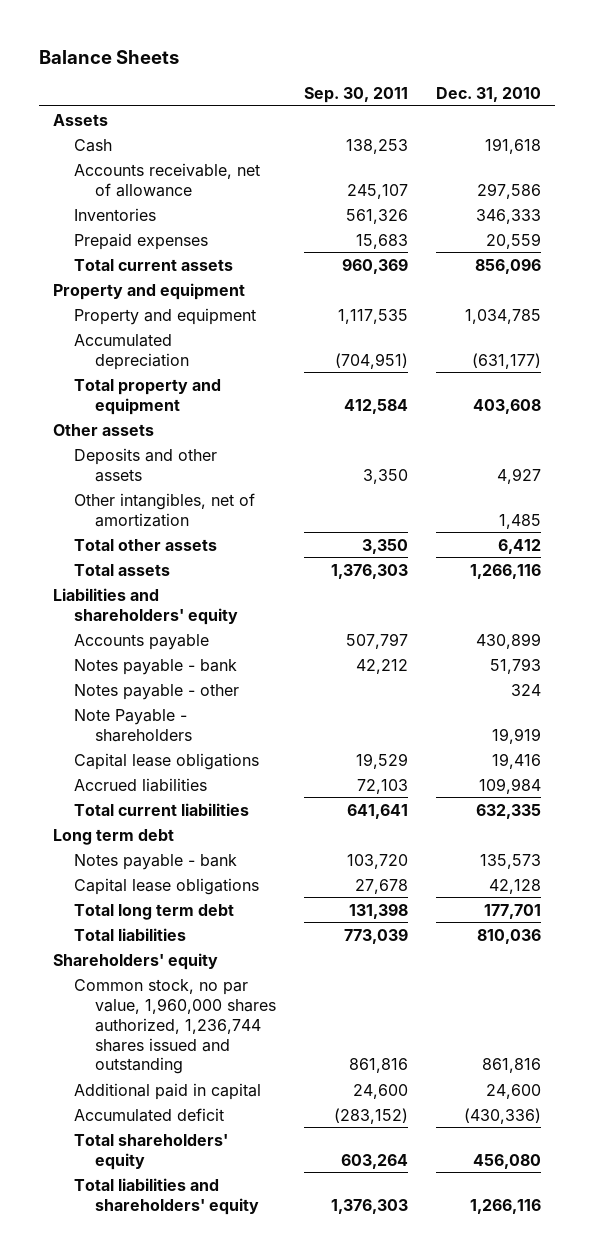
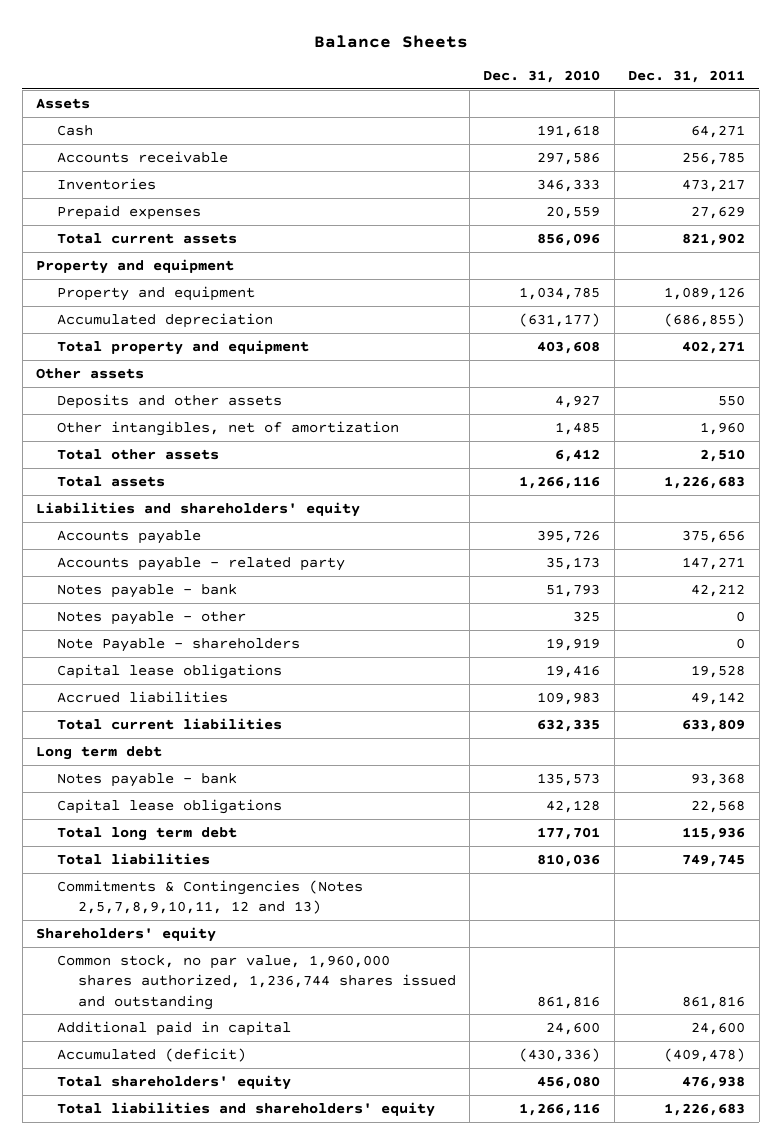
[304,86,409,103] Sep. 30, 2011 -> none
none -> [628,70,746,84] Dec. 31, 2011
[74,162,261,197] Accounts receivable, net of allowance -> [56,150,228,163] Accounts receivable
[475,632,541,649] 430,899 -> [537,529,601,543] 395,726
none -> [56,556,345,571] Accounts payable - related party
[510,683,541,696] 324 -> [573,610,601,622] 325
[478,777,541,794] 109,984 -> [537,691,601,705] 109,983
none -> [56,879,363,915] Commitments & Contingencies (Notes 2,5,7,8,9,10,11, 12 and 13)
[74,1107,225,1122] Accumulated deficit -> [56,1047,246,1062] Accumulated (deficit)

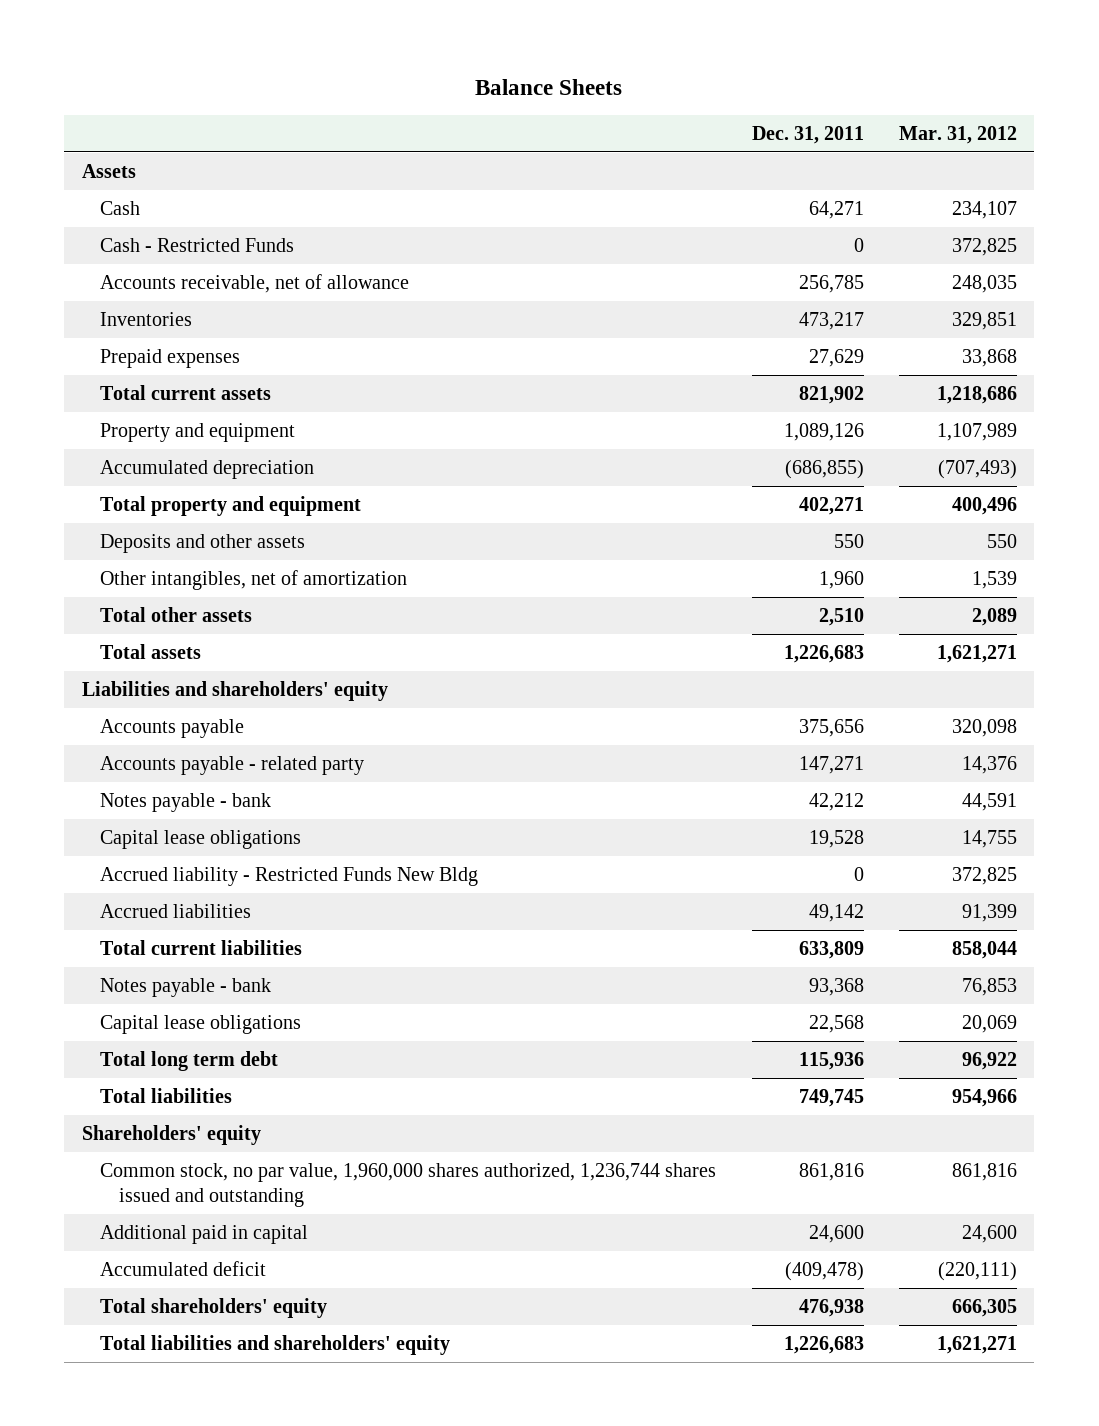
[483,70,601,84] Dec. 31, 2010 -> none
none -> [898,126,1017,145] Mar. 31, 2012
none -> [100,237,295,252] Cash - Restricted Funds
[56,150,228,163] Accounts receivable -> [100,273,410,293] Accounts receivable, net of allowance
[36,258,235,274] Property and equipment -> none
[36,367,145,379] Other assets -> none
[56,610,246,625] Notes payable - other -> none
[56,637,300,652] Note Payable - shareholders -> none
none -> [100,866,479,886] Accrued liability - Restricted Funds New Bldg
[36,745,163,760] Long term debt -> none
[56,879,363,915] Commitments & Contingencies (Notes 2,5,7,8,9,10,11, 12 and 13) -> none
[56,1047,246,1062] Accumulated (deficit) -> [100,1260,267,1276] Accumulated deficit

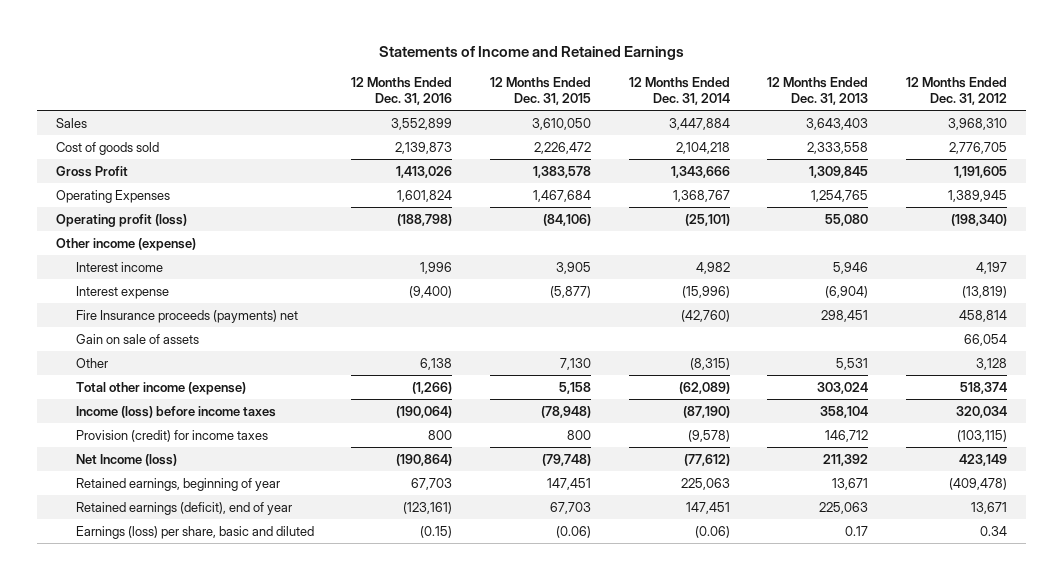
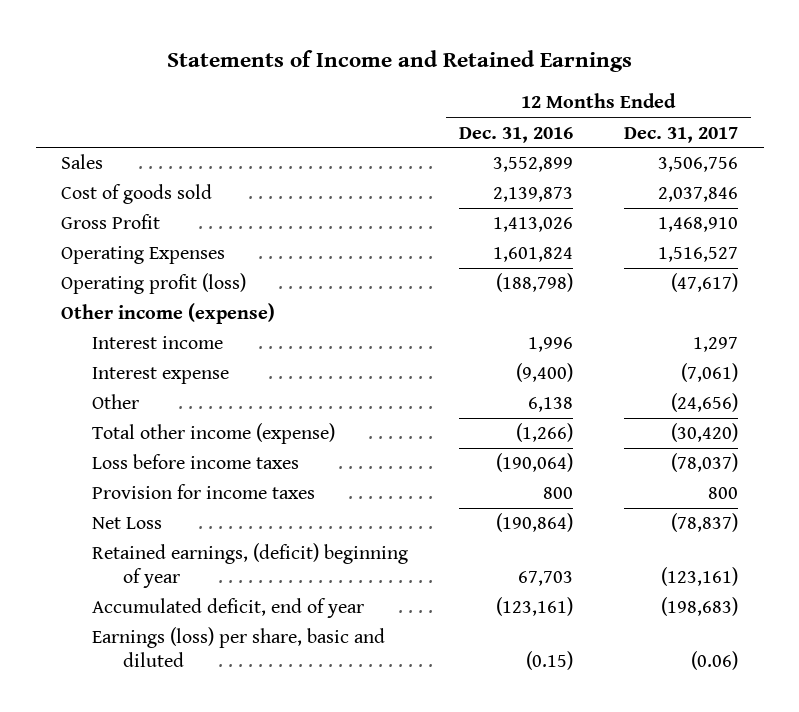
[489,77,591,106] 12 Months Ended Dec. 31, 2015 -> none
[628,77,730,106] 12 Months Ended Dec. 31, 2014 -> none
[767,77,869,106] 12 Months Ended Dec. 31, 2013 -> none
[906,77,1008,106] 12 Months Ended Dec. 31, 2012 -> none
none -> [624,126,739,143] Dec. 31, 2017
[75,309,298,323] Fire Insurance proceeds (payments) net -> none
[75,333,199,344] Gain on sale of assets -> none
[75,405,276,418] Income (loss) before income taxes -> [91,454,299,470] Loss before income taxes
[75,429,268,442] Provision (credit) for income taxes -> [91,484,315,500] Provision for income taxes
[75,453,177,466] Net Income (loss) -> [91,517,162,530] Net Loss
[75,477,280,491] Retained earnings, beginning of year -> [91,543,408,588] Retained earnings, (deficit) beginning of year
[75,501,292,515] Retained earnings (deficit), end of year -> [91,598,364,619] Accumulated deficit, end of year

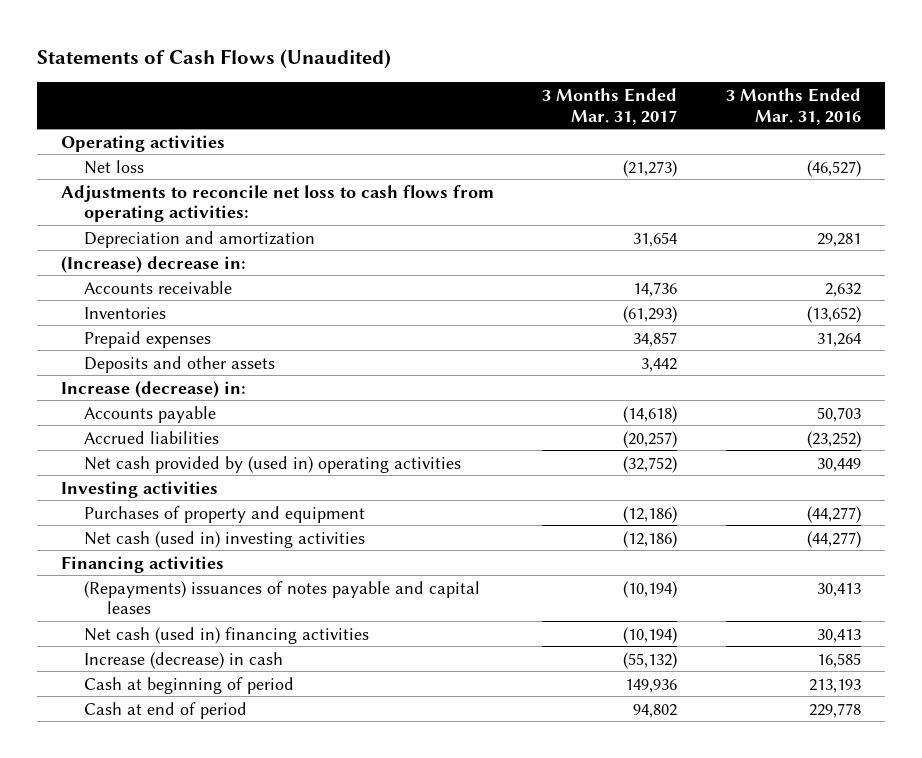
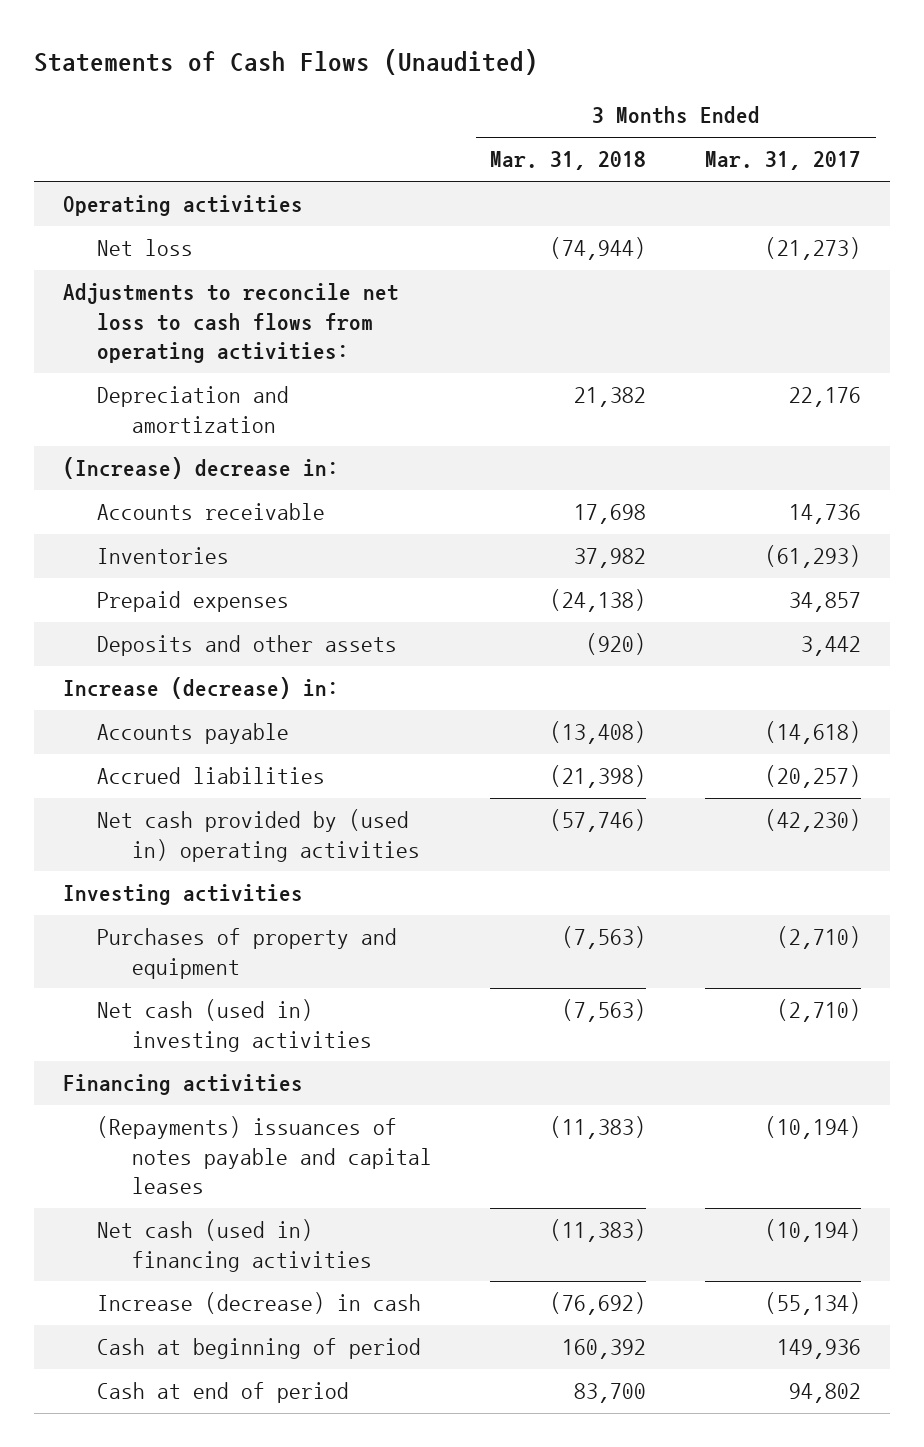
[725,87,861,125] 3 Months Ended Mar. 31, 2016 -> none
none -> [490,151,647,171] Mar. 31, 2018
[633,231,678,247] 31,654 -> [789,387,862,408] 22,176
[623,455,678,473] (32,752) -> [765,809,862,833] (42,230)
[623,505,678,523] (12,186) -> [777,926,862,950] (2,710)
[623,530,678,548] (12,186) -> [777,999,862,1023] (2,710)
[623,651,678,669] (55,132) -> [765,1292,862,1316] (55,134)

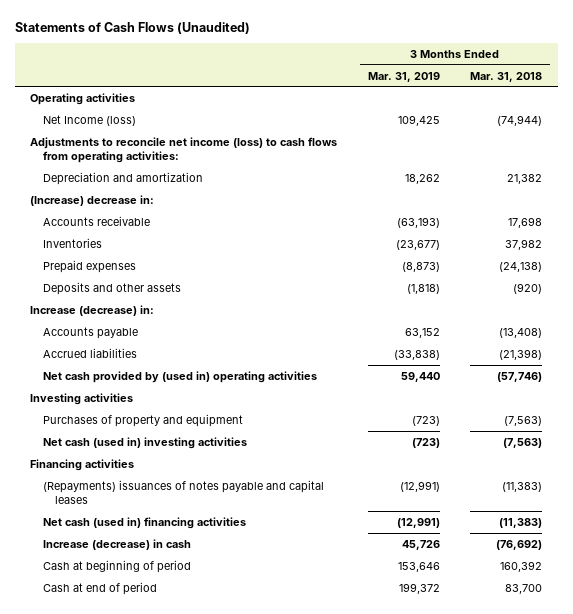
[705,151,862,171] Mar. 31, 2017 -> none
none -> [367,71,440,82] Mar. 31, 2019
[97,239,194,257] Net loss -> [42,114,136,126] Net Income (loss)
[63,283,400,363] Adjustments to reconcile net loss to cash flows from operating activities: -> [30,136,338,164] Adjustments to reconcile net income (loss) to cash flows from operating activities:

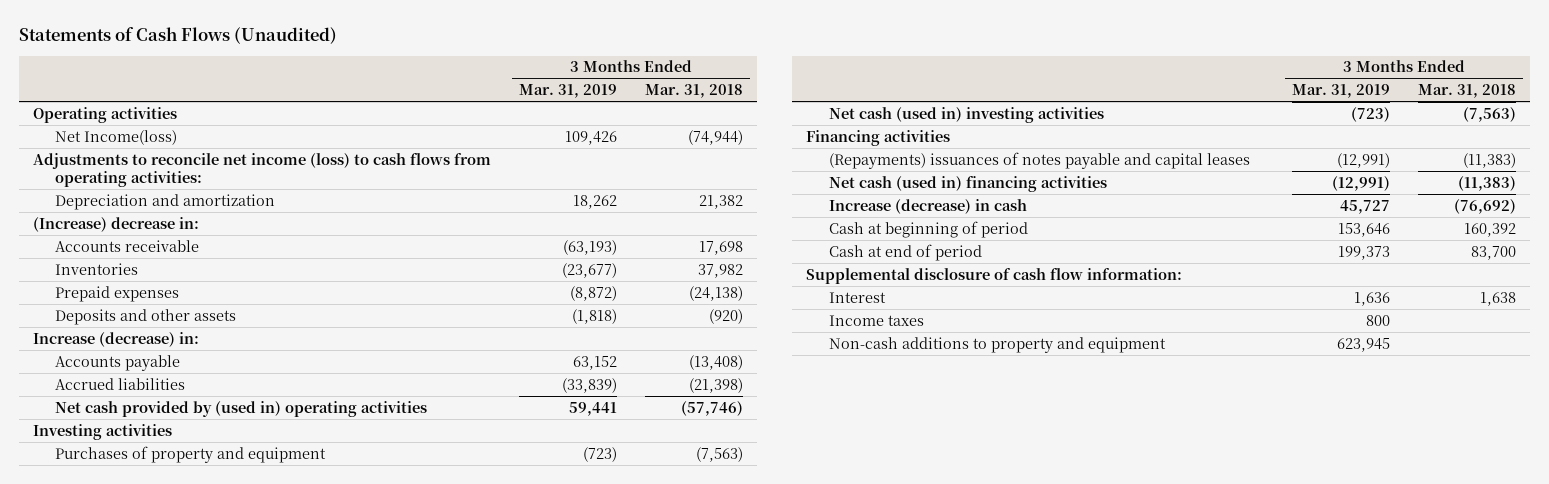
[42,114,136,126] Net Income (loss) -> [55,129,178,145] Net Income(loss)
[397,114,440,126] 109,425 -> [564,130,617,145] 109,426
[401,261,440,272] (8,873) -> [569,285,617,301] (8,872)
[393,349,440,360] (33,838) -> [561,377,617,393] (33,839)
[400,371,440,382] 59,440 -> [568,401,617,416] 59,441
[401,539,440,550] 45,726 -> [1340,199,1391,214] 45,727
[398,582,440,594] 199,372 -> [1338,245,1391,260] 199,373
none -> [806,267,1183,284] Supplemental disclosure of cash flow information:
none -> [828,291,886,303] Interest
none -> [828,314,924,326] Income taxes
none -> [828,336,1166,353] Non-cash additions to property and equipment

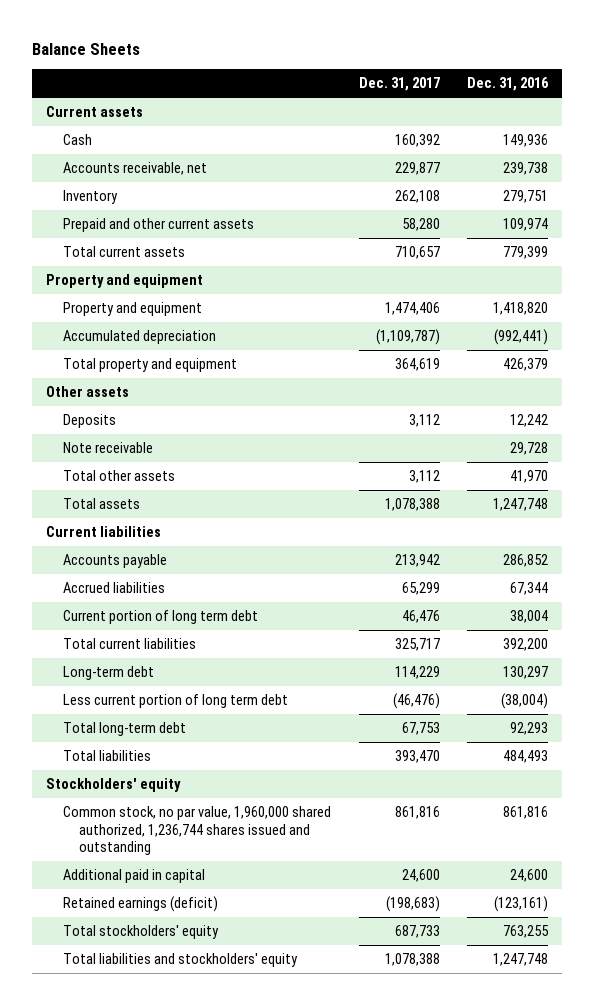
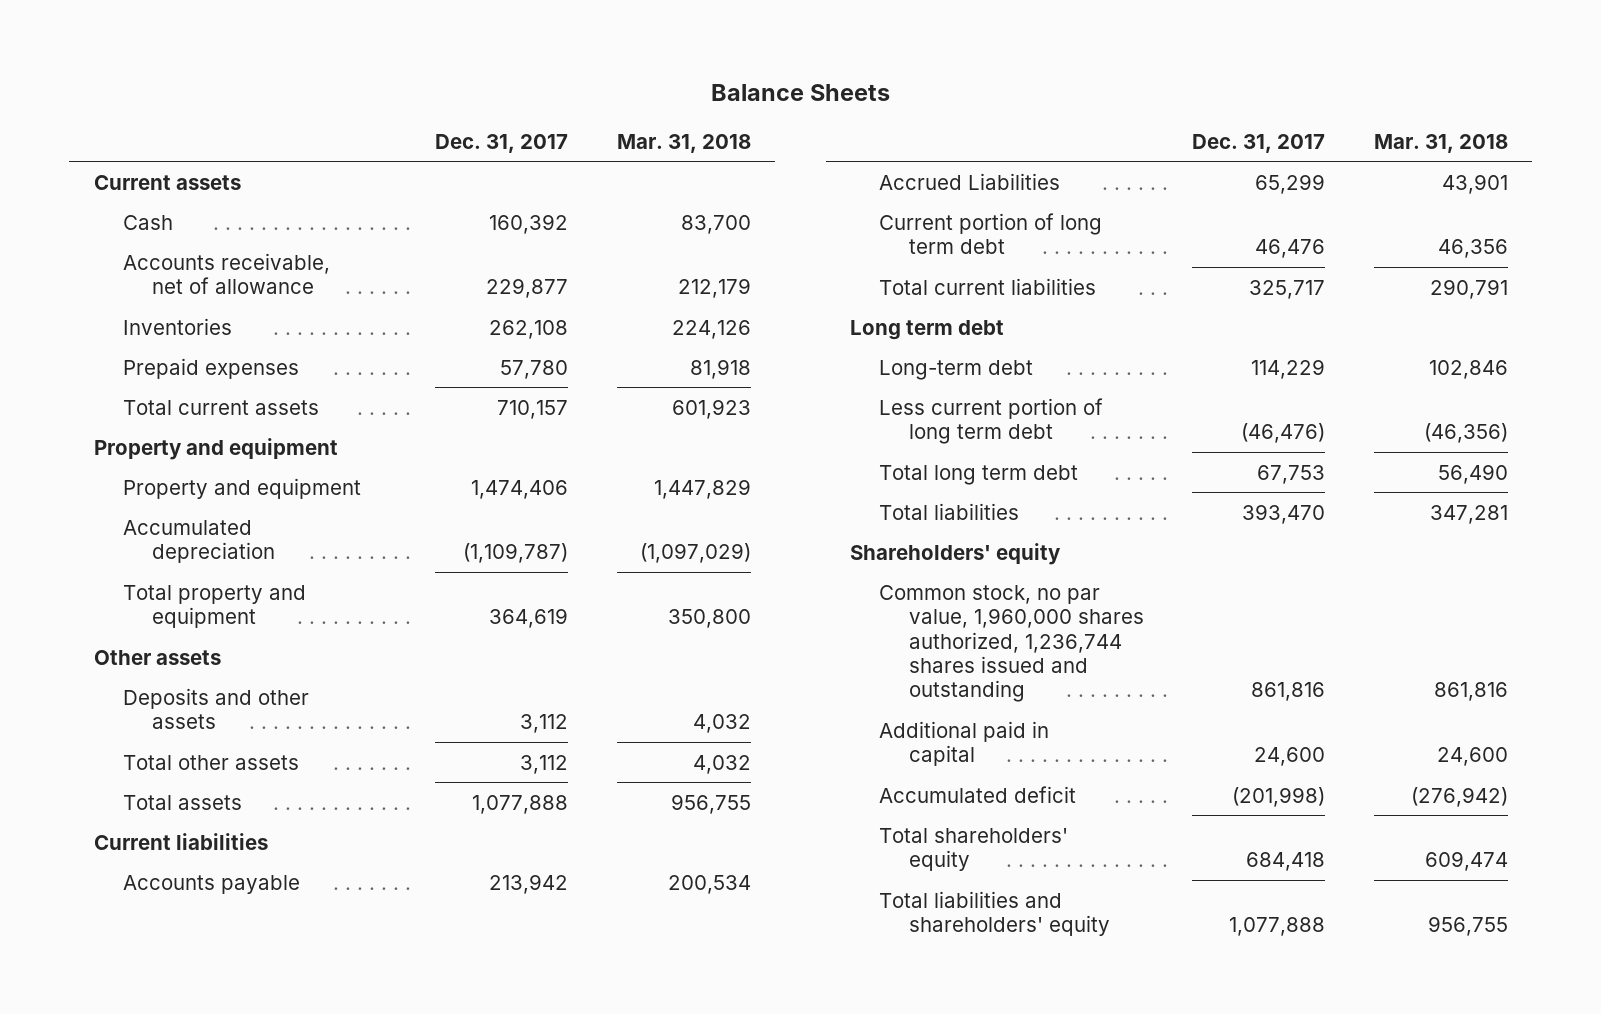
[467,77,550,92] Dec. 31, 2016 -> none
none -> [617,133,752,153] Mar. 31, 2018
[62,218,254,233] Prepaid and other current assets -> none
[62,162,207,176] Accounts receivable, net -> [122,252,330,295] Accounts receivable, net of allowance
[62,190,118,205] Inventory -> [122,317,232,335] Inventories
none -> [122,357,299,379] Prepaid expenses
[394,246,440,260] 710,657 -> [497,399,569,419] 710,157
[62,442,153,454] Note receivable -> none
[62,414,116,429] Deposits -> [122,687,309,730] Deposits and other assets
[384,498,440,512] 1,078,388 -> [472,794,569,814] 1,077,888
[62,582,165,594] Accrued liabilities -> [879,172,1061,190] Accrued Liabilities
none -> [850,319,1005,340] Long term debt
[62,722,186,737] Total long-term debt -> [879,464,1079,485] Total long term debt
[46,778,182,793] Stockholders' equity -> [850,542,1062,565] Shareholders' equity
[62,806,331,856] Common stock, no par value, 1,960,000 shared authorized, 1,236,744 shares issued and outstanding -> [879,584,1144,703] Common stock, no par value, 1,960,000 shares authorized, 1,236,744 shares issued and outstanding
[62,896,218,913] Retained earnings (deficit) -> [879,785,1077,803] Accumulated deficit
[385,896,440,913] (198,683) -> [1232,786,1326,807] (201,998)
[62,925,219,940] Total stockholders' equity -> [879,827,1069,872] Total shareholders' equity
[394,925,440,939] 687,733 -> [1246,852,1326,872] 684,418
[62,953,298,968] Total liabilities and stockholders' equity -> [879,890,1110,937] Total liabilities and shareholders' equity
[384,953,440,967] 1,078,388 -> [1229,917,1326,937] 1,077,888

